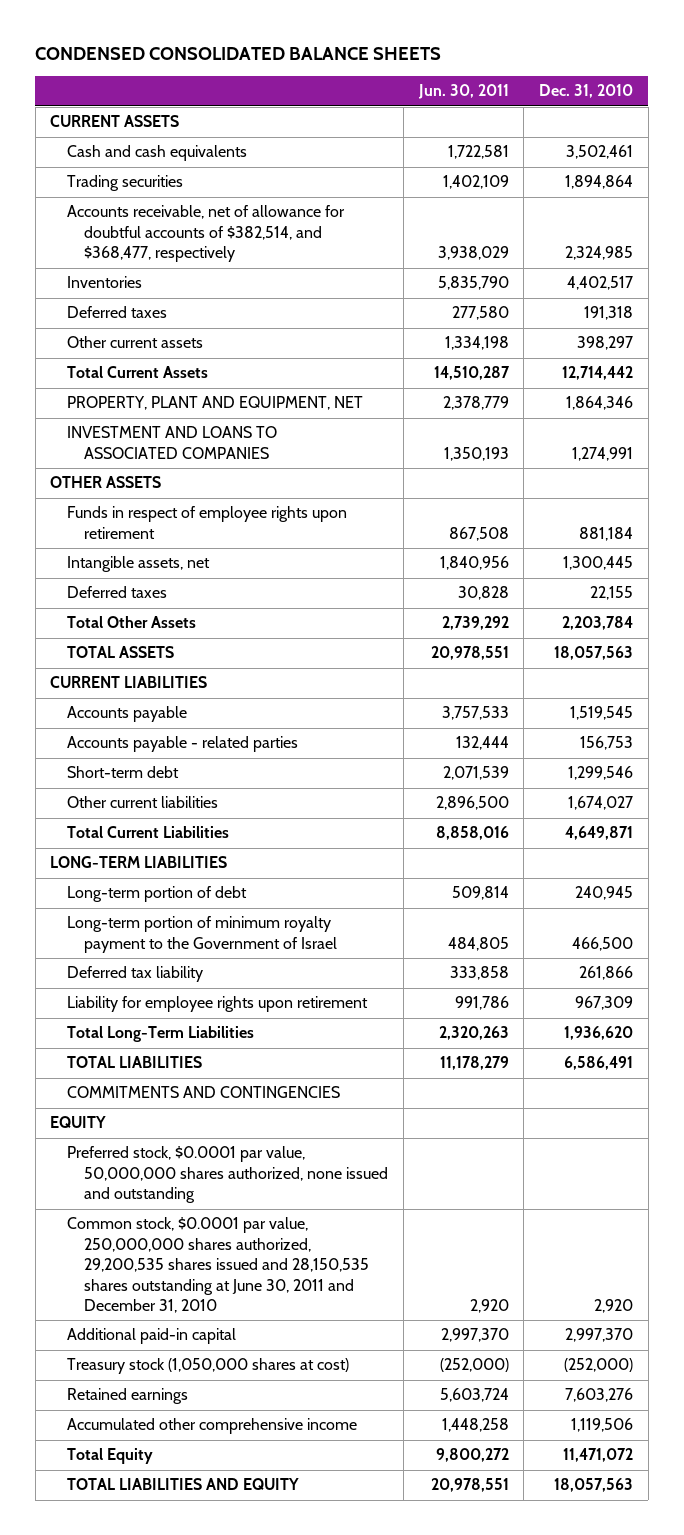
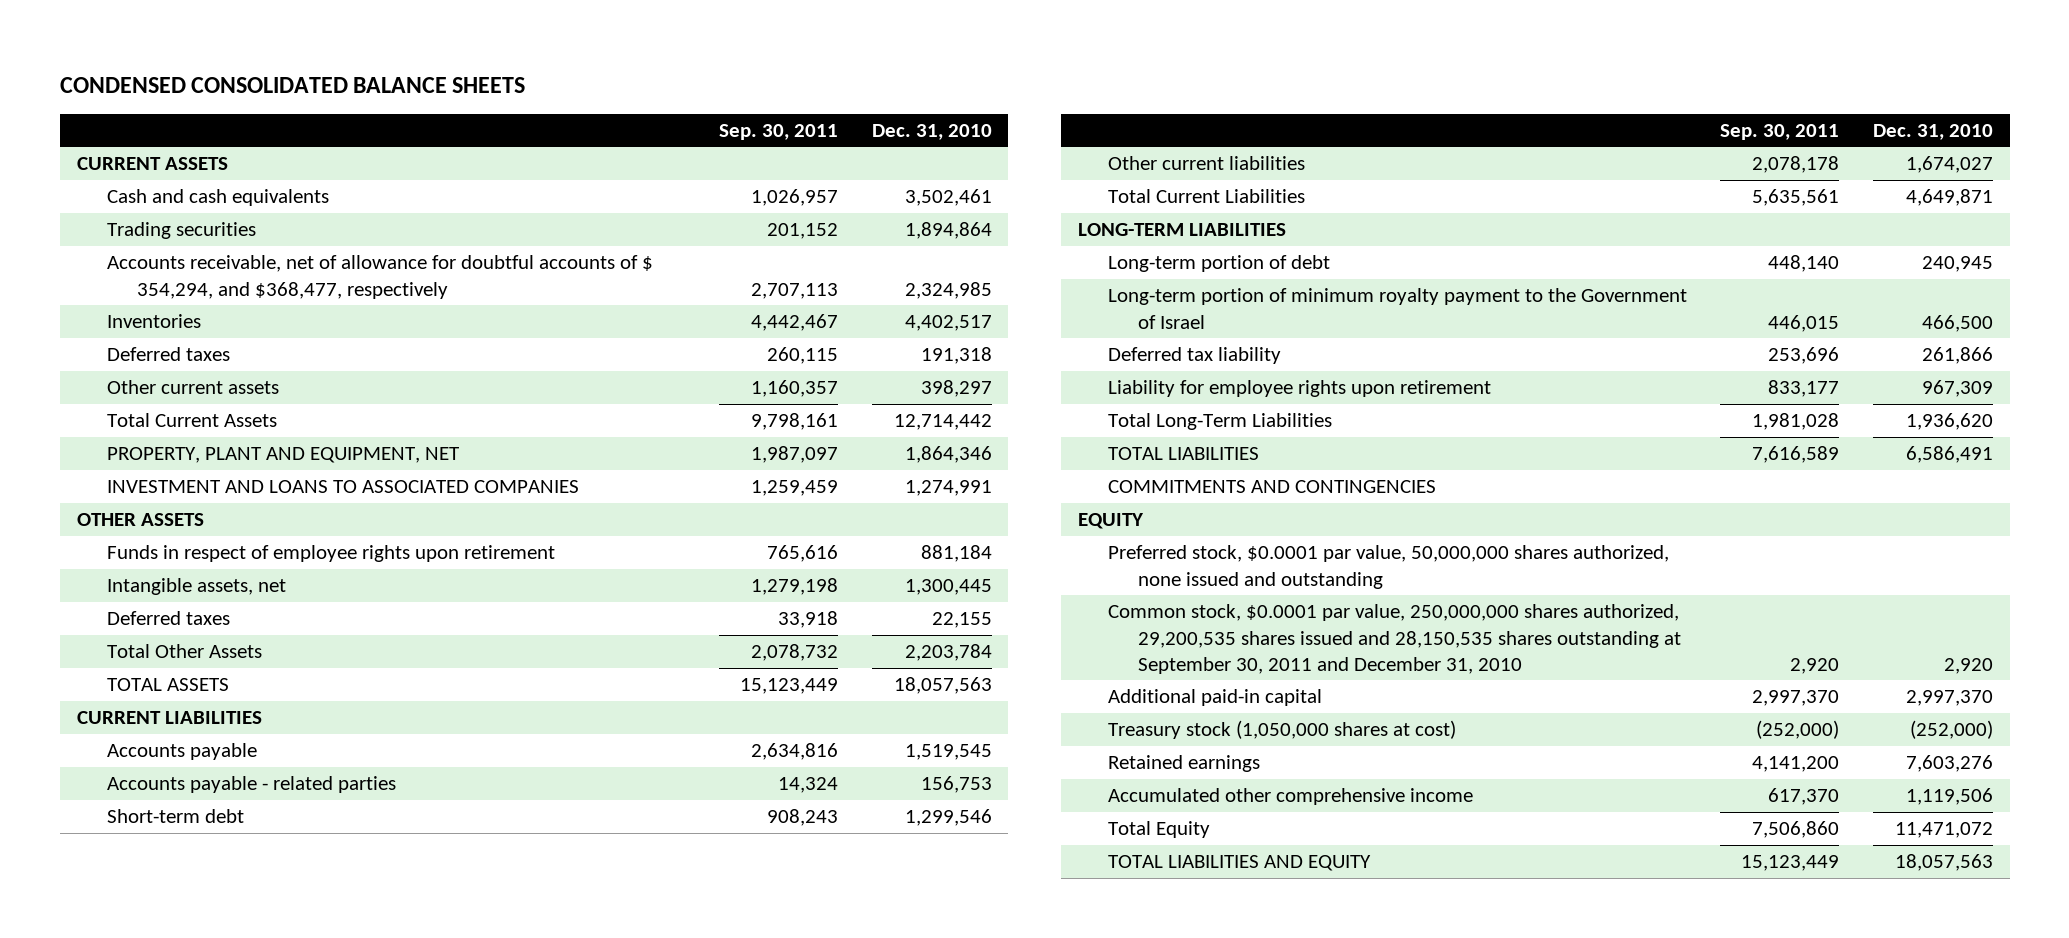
[417,84,509,100] Jun. 30, 2011 -> none
none -> [719,123,839,140] Sep. 30, 2011
[67,205,346,263] Accounts receivable, net of allowance for doubtful accounts of $382,514, and $368,477, respectively -> [106,255,653,299] Accounts receivable, net of allowance for doubtful accounts of $ 354,294, and $368,477, respectively
[67,1217,370,1314] Common stock, $0.0001 par value, 250,000,000 shares authorized, 29,200,535 shares issued and 28,150,535 shares outstanding at June 30, 2011 and December 31, 2010 -> [1107,604,1681,675] Common stock, $0.0001 par value, 250,000,000 shares authorized, 29,200,535 shares issued and 28,150,535 shares outstanding at September 30, 2011 and December 31, 2010

